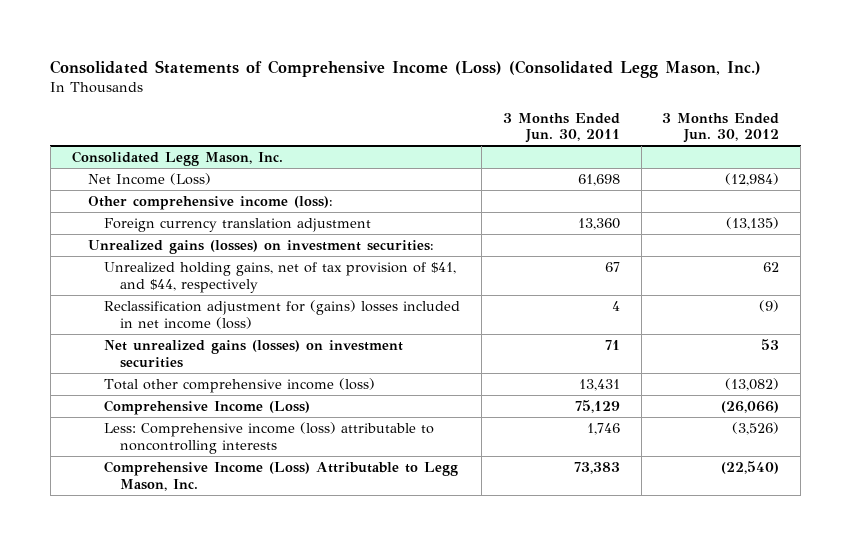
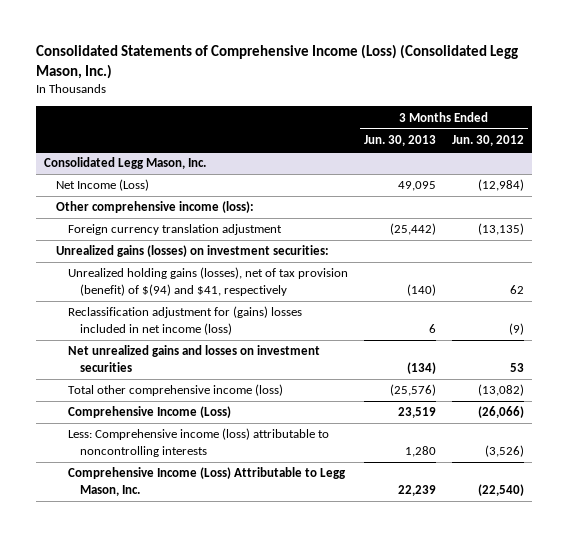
[502,112,620,144] 3 Months Ended Jun. 30, 2011 -> none
none -> [363,135,436,147] Jun. 30, 2013
[103,262,456,293] Unrealized holding gains, net of tax provision of $41, and $44, respectively -> [68,267,349,296] Unrealized holding gains (losses), net of tax provision (benefit) of $(94) and $41, respectively
[103,340,403,368] Net unrealized gains (losses) on investment securities -> [68,345,321,372] Net unrealized gains and losses on investment securities

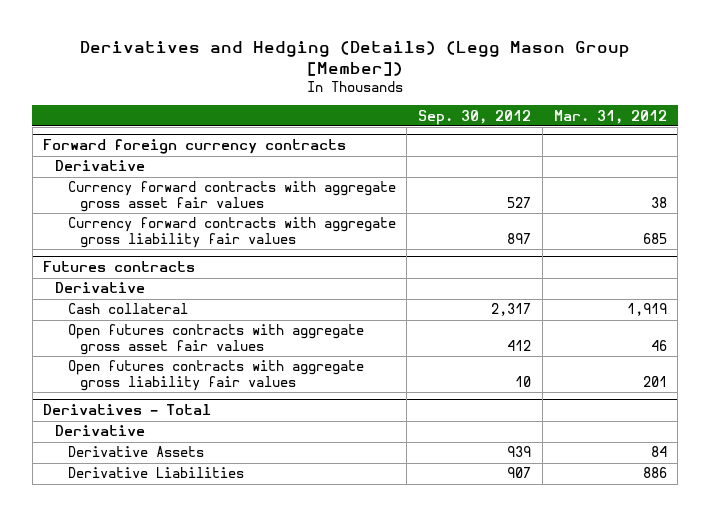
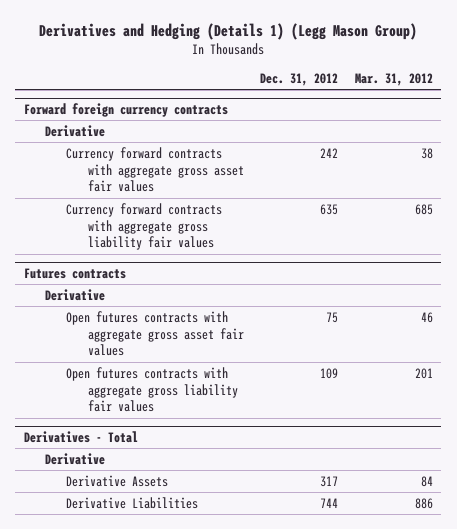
[79,40,630,76] Derivatives and Hedging (Details) (Legg Mason Group [Member]) -> [39,23,418,41] Derivatives and Hedging (Details 1) (Legg Mason Group)
[418,109,532,125] Sep. 30, 2012 -> none
none -> [260,73,339,87] Dec. 31, 2012
[67,303,188,315] Cash collateral -> none

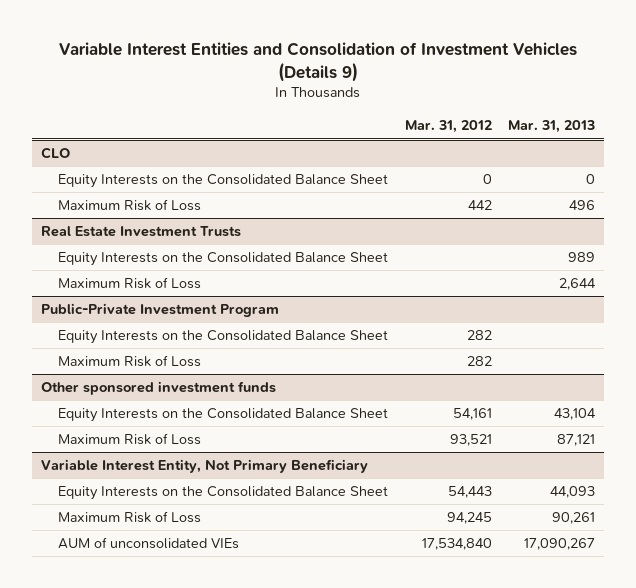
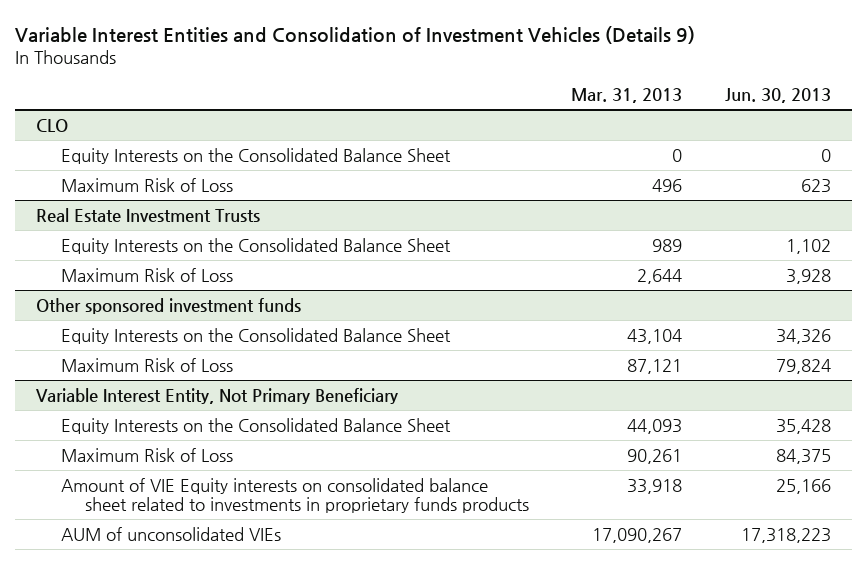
[404,120,492,134] Mar. 31, 2012 -> none
none -> [724,87,831,103] Jun. 30, 2013
[40,303,279,318] Public-Private Investment Program -> none
[58,330,389,345] Equity Interests on the Consolidated Balance Sheet -> none
[58,355,202,368] Maximum Risk of Loss -> none
none -> [60,477,530,513] Amount of VIE Equity interests on consolidated balance sheet related to investments in proprietary funds products

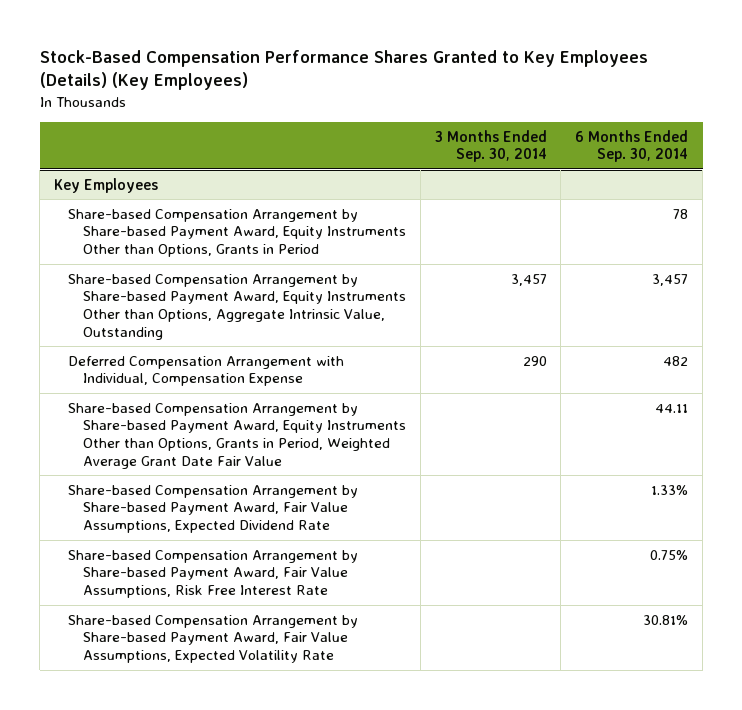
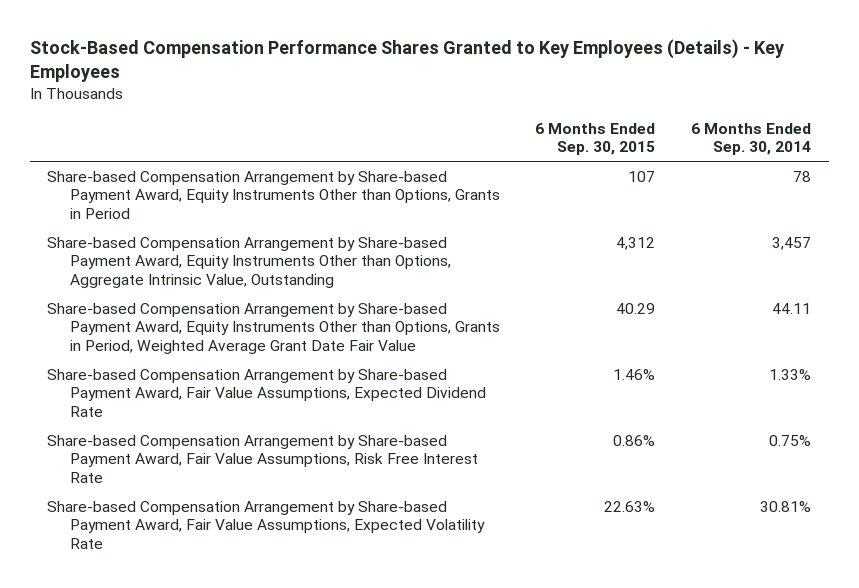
[39,50,648,91] Stock-Based Compensation Performance Shares Granted to Key Employees (Details) (Key Employees) -> [29,38,784,82] Stock-Based Compensation Performance Shares Granted to Key Employees (Details) - Key Employees
[434,129,547,163] 3 Months Ended Sep. 30, 2014 -> none
none -> [535,122,656,156] 6 Months Ended Sep. 30, 2015
[54,177,159,193] Key Employees -> none
[68,355,345,387] Deferred Compensation Arrangement with Individual, Compensation Expense -> none

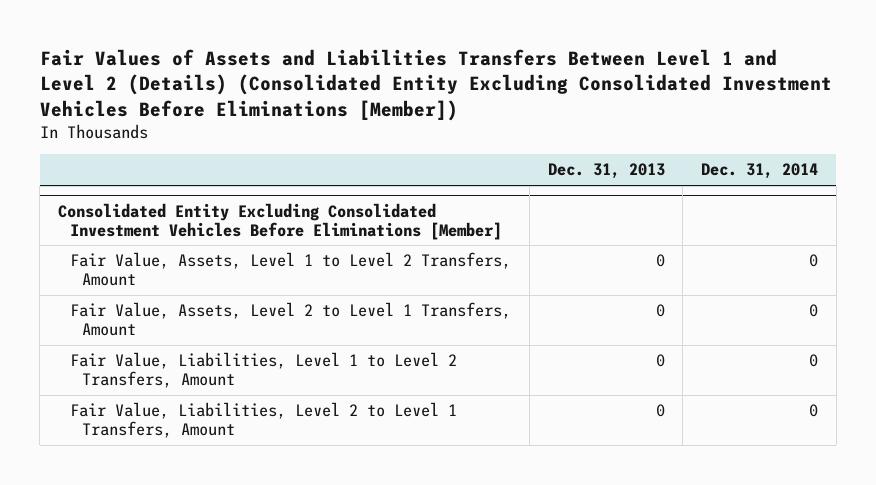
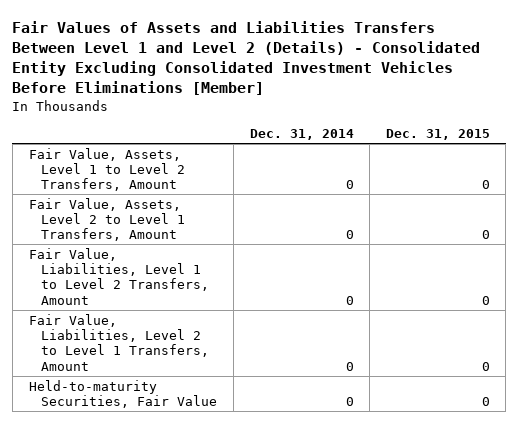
[39,49,832,121] Fair Values of Assets and Liabilities Transfers Between Level 1 and Level 2 (Details) (Consolidated Entity Excluding Consolidated Investment Vehicles Before Eliminations [Member]) -> [12,20,481,96] Fair Values of Assets and Liabilities Transfers Between Level 1 and Level 2 (Details) - Consolidated Entity Excluding Consolidated Investment Vehicles Before Eliminations [Member]
[547,163,665,180] Dec. 31, 2013 -> none
none -> [385,129,490,141] Dec. 31, 2015
[57,202,503,240] Consolidated Entity Excluding Consolidated Investment Vehicles Before Eliminations [Member] -> none
none -> [28,379,218,408] Held-to-maturity Securities, Fair Value

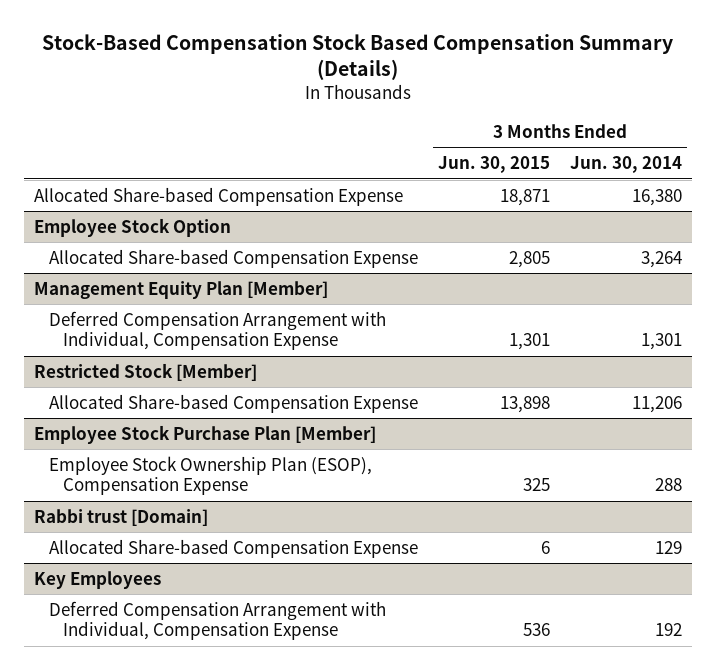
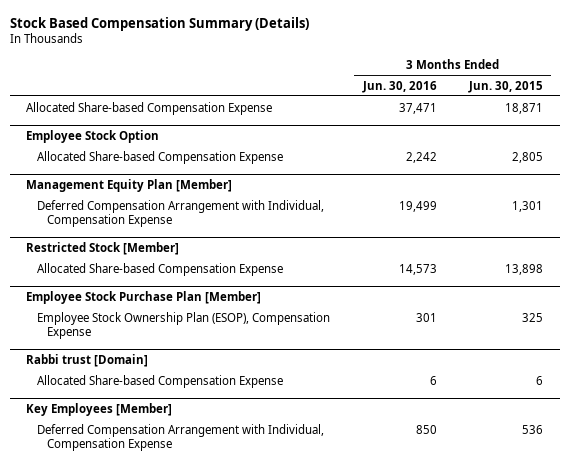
[41,34,673,81] Stock-Based Compensation Stock Based Compensation Summary (Details) -> [10,16,310,31] Stock Based Compensation Summary (Details)
[569,155,682,173] Jun. 30, 2014 -> none
none -> [361,80,437,93] Jun. 30, 2016
[34,570,162,589] Key Employees -> [26,402,173,416] Key Employees [Member]

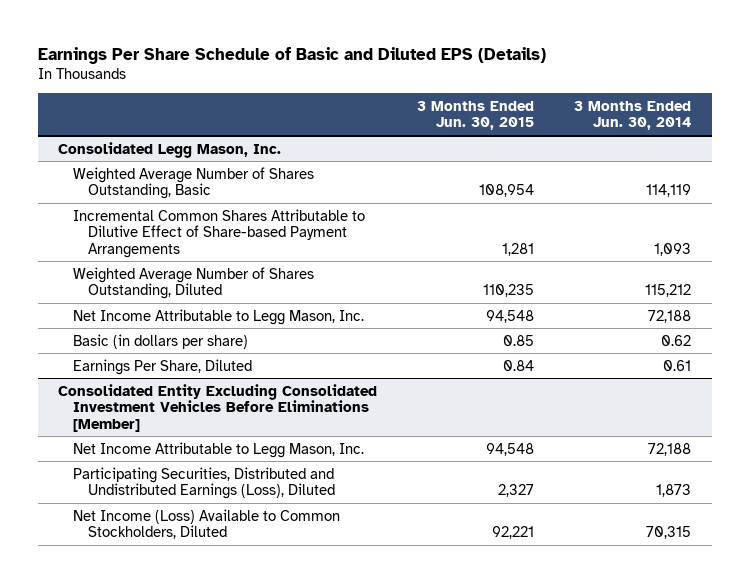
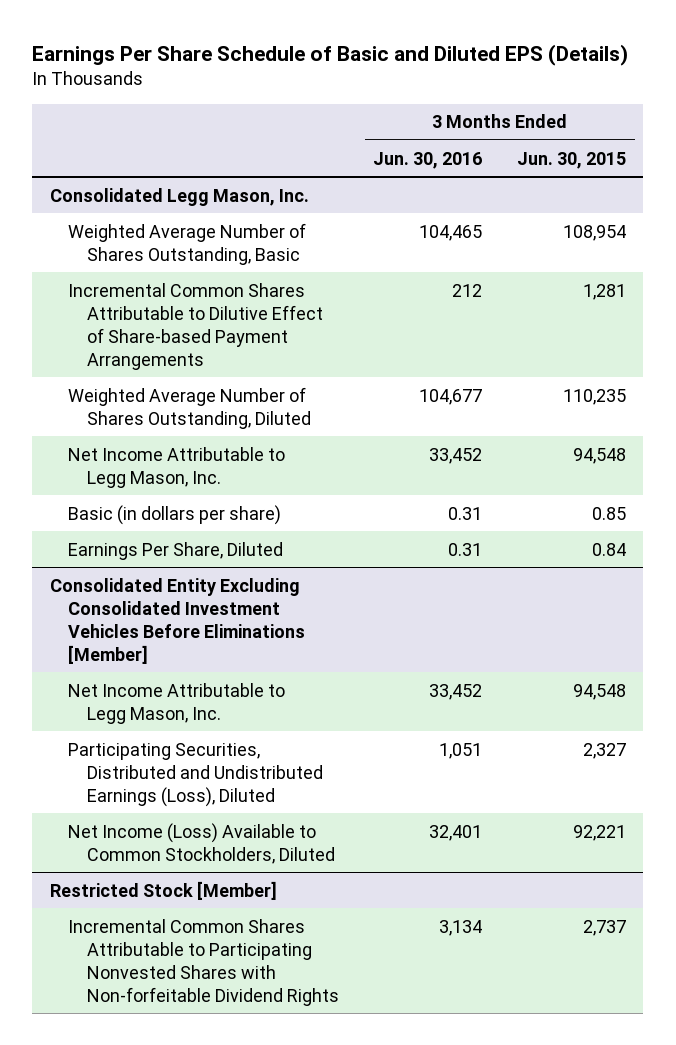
[574,100,692,131] 3 Months Ended Jun. 30, 2014 -> none
none -> [373,151,483,169] Jun. 30, 2016
none -> [49,880,277,900] Restricted Stock [Member]
none -> [68,918,339,1006] Incremental Common Shares Attributable to Participating Nonvested Shares with Non-forfeitable Dividend Rights

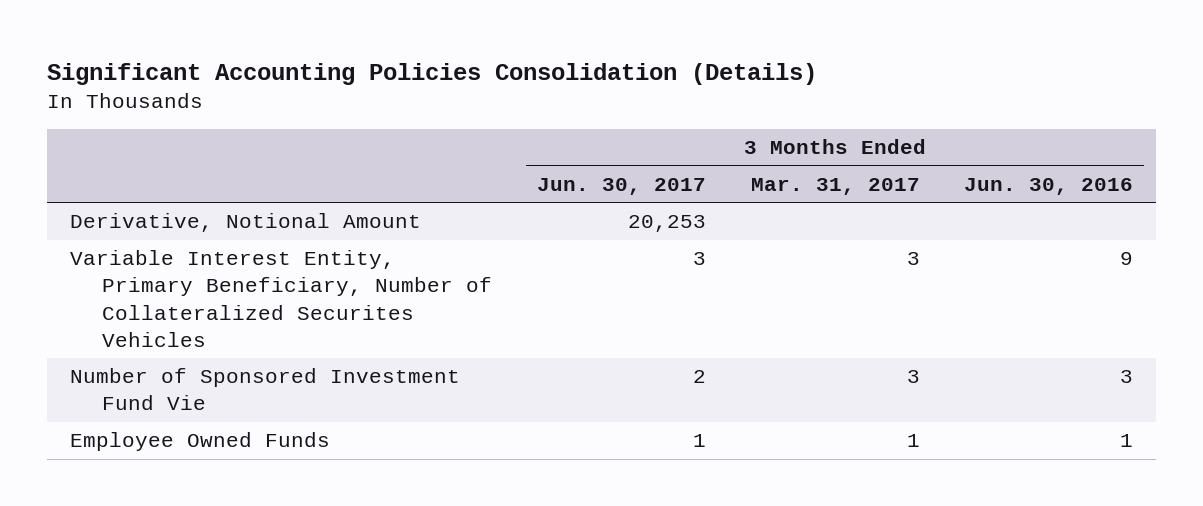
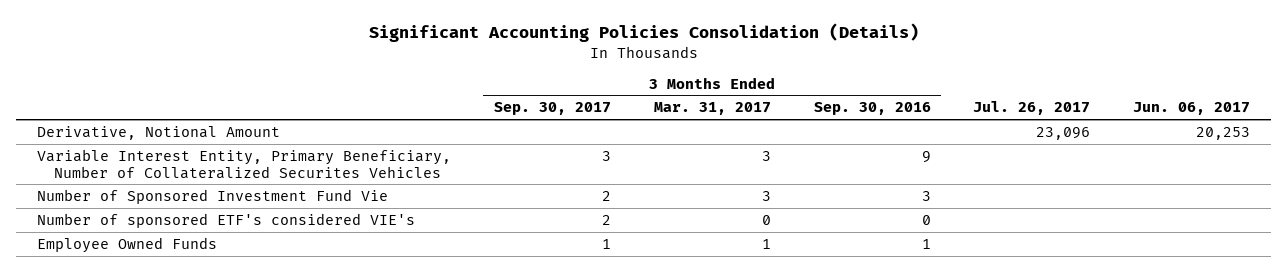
[536,177,706,195] Jun. 30, 2017 -> none
[964,177,1134,195] Jun. 30, 2016 -> none
none -> [494,102,612,116] Sep. 30, 2017
none -> [813,102,931,116] Sep. 30, 2016
none -> [973,101,1091,116] Jul. 26, 2017
none -> [1133,102,1251,116] Jun. 06, 2017
none -> [37,212,416,228] Number of sponsored ETF's considered VIE's

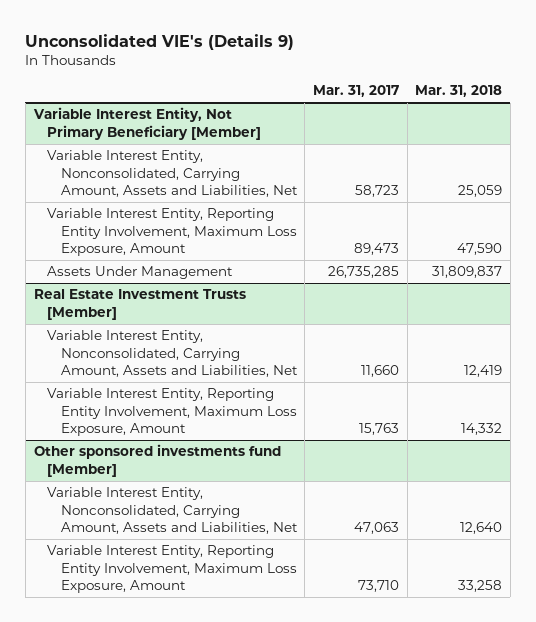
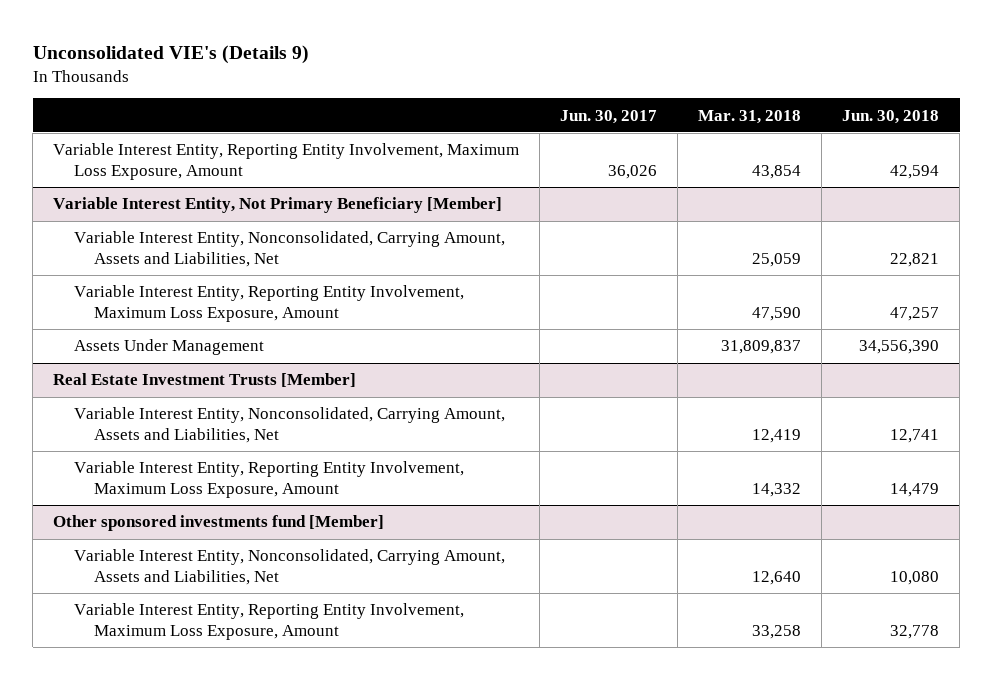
[312,85,399,98] Mar. 31, 2017 -> none
none -> [560,109,658,124] Jun. 30, 2017
none -> [842,109,940,124] Jun. 30, 2018
none -> [53,143,520,180] Variable Interest Entity, Reporting Entity Involvement, Maximum Loss Exposure, Amount

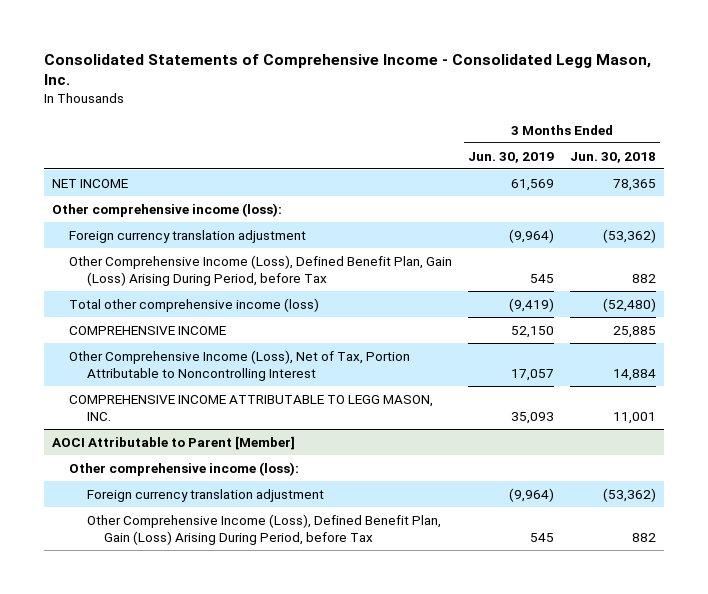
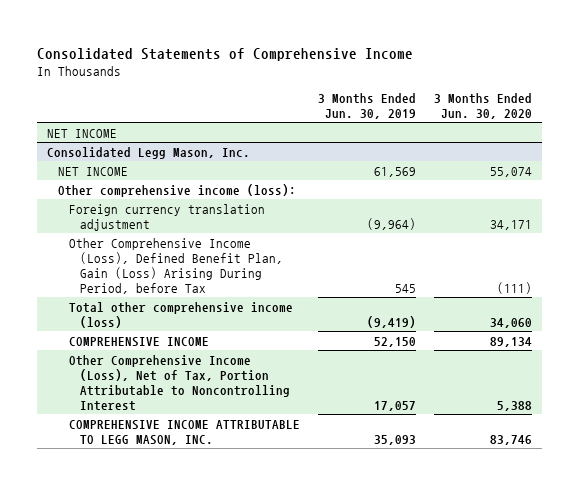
[43,53,651,86] Consolidated Statements of Comprehensive Income - Consolidated Legg Mason, Inc. -> [37,47,414,61] Consolidated Statements of Comprehensive Income
[570,151,657,163] Jun. 30, 2018 -> none
none -> [434,92,533,120] 3 Months Ended Jun. 30, 2020
none -> [46,128,117,138] NET INCOME
none -> [46,146,250,159] Consolidated Legg Mason, Inc.
[51,435,295,450] AOCI Attributable to Parent [Member] -> none
[69,461,300,476] Other comprehensive income (loss): -> none
[86,488,324,502] Foreign currency translation adjustment -> none
[86,513,441,546] Other Comprehensive Income (Loss), Defined Benefit Plan, Gain (Loss) Arising During Period, before Tax -> none

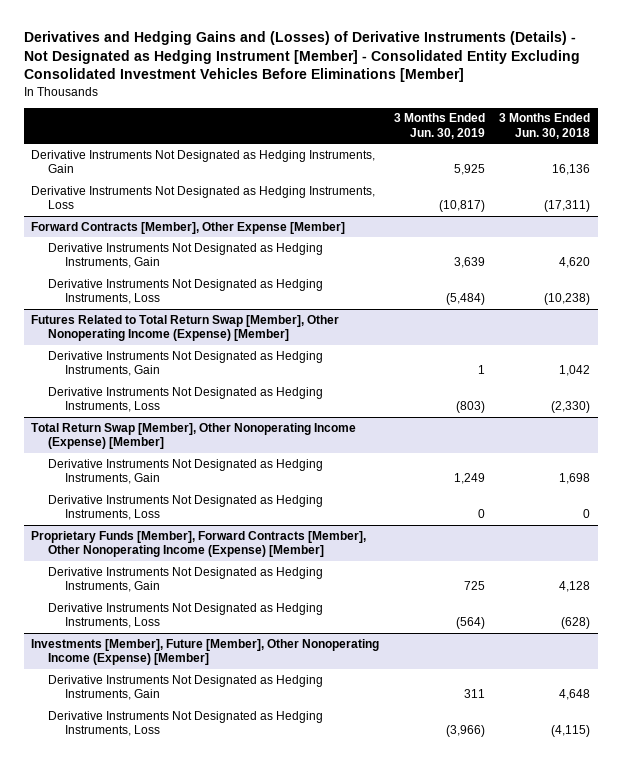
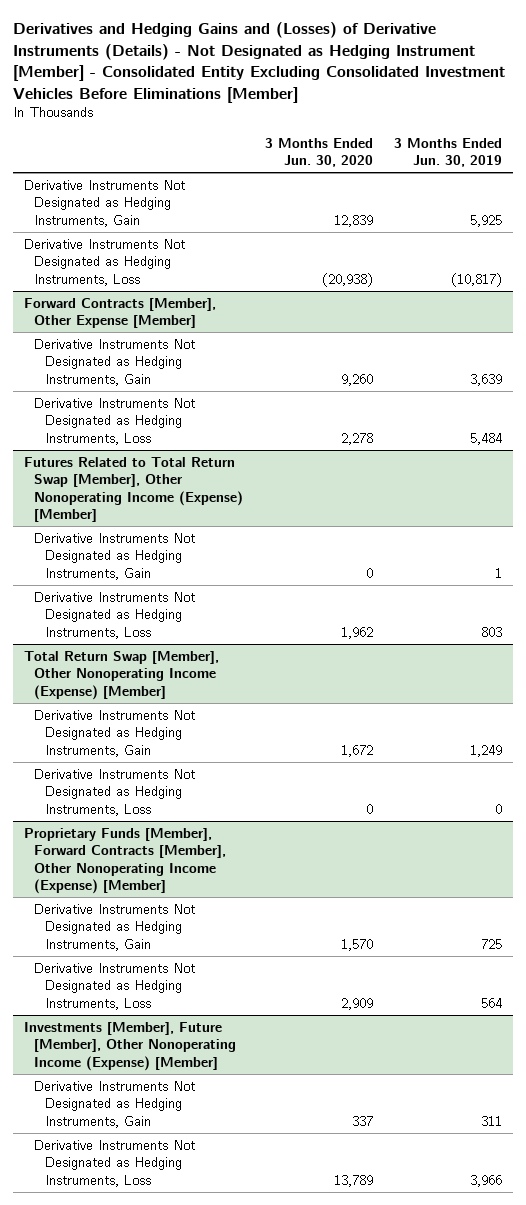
[499,113,591,139] 3 Months Ended Jun. 30, 2018 -> none
none -> [264,137,373,168] 3 Months Ended Jun. 30, 2020
[445,293,485,306] (5,484) -> [470,432,503,445] 5,484
[455,401,485,414] (803) -> [481,626,503,637] 803
[455,617,485,630] (564) -> [481,997,503,1008] 564
[445,725,485,738] (3,966) -> [470,1174,503,1187] 3,966

